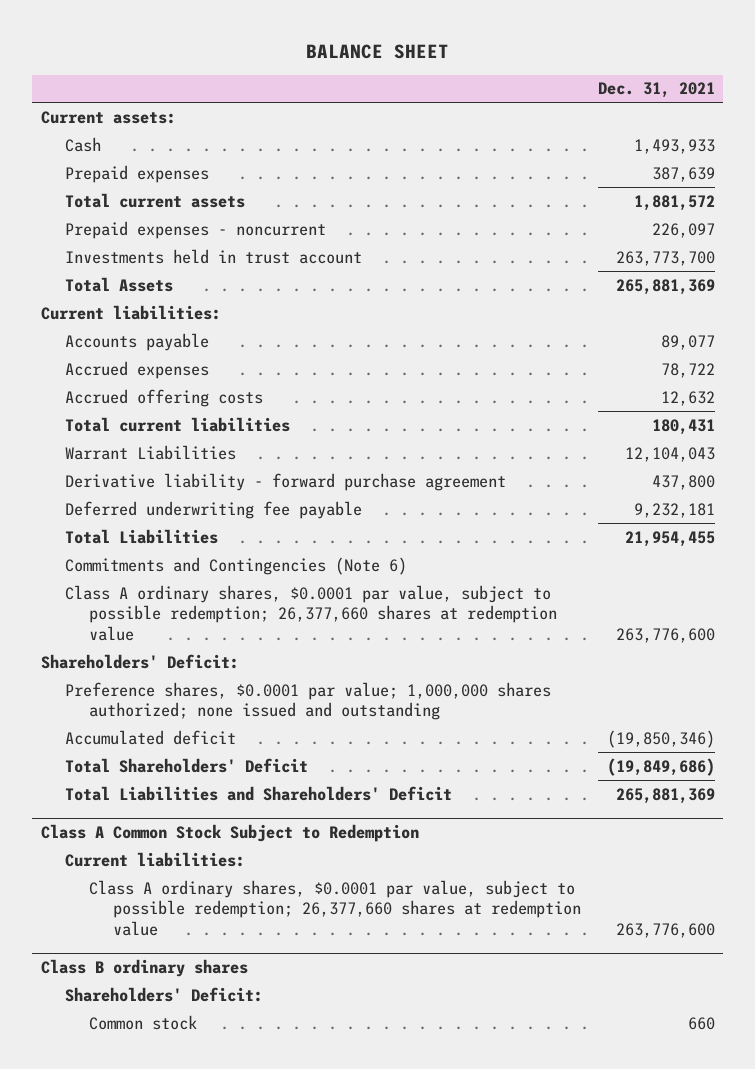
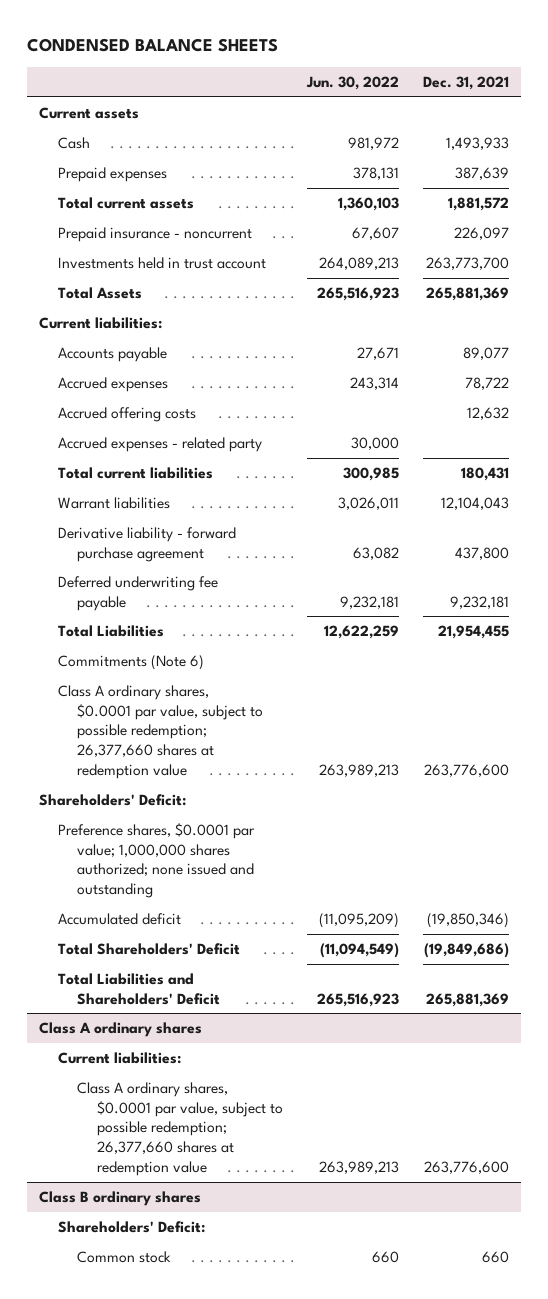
[305,43,449,59] BALANCE SHEET -> [26,38,278,53] CONDENSED BALANCE SHEETS
none -> [305,75,399,90] Jun. 30, 2022
[40,110,176,124] Current assets: -> [38,106,139,119] Current assets
[64,220,326,239] Prepaid expenses - noncurrent -> [58,226,253,242] Prepaid insurance - noncurrent
none -> [58,436,263,452] Accrued expenses - related party
[64,444,236,460] Warrant Liabilities -> [58,496,171,509] Warrant liabilities
[64,556,407,575] Commitments and Contingencies (Note 6) -> [58,654,205,670] Commitments (Note 6)
[40,823,419,842] Class A Common Stock Subject to Redemption -> none
none -> [38,1021,202,1037] Class A ordinary shares

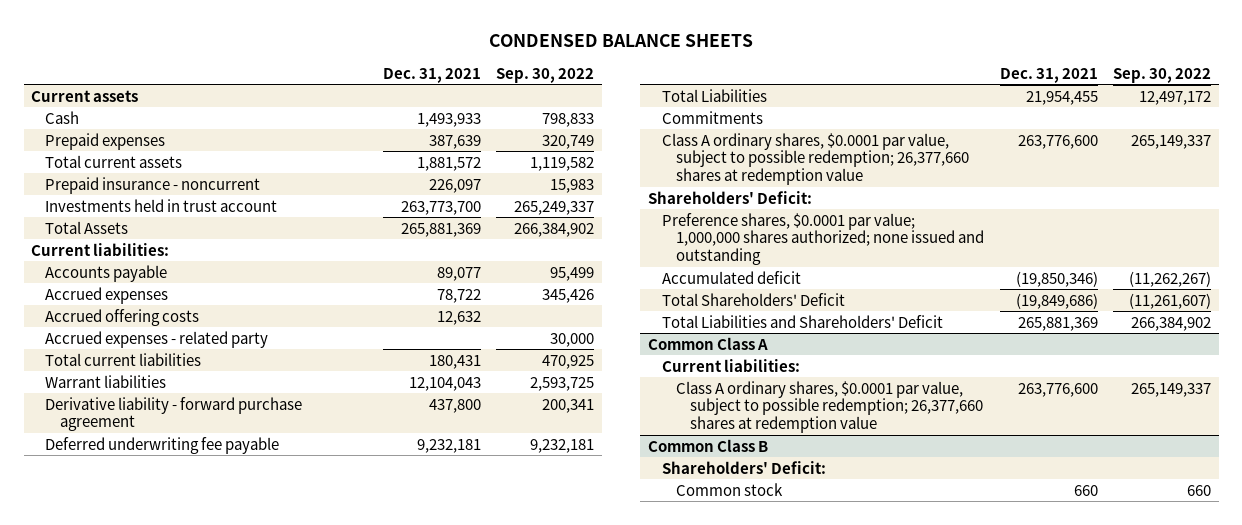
[305,75,399,90] Jun. 30, 2022 -> none
none -> [496,67,595,83] Sep. 30, 2022
[58,654,205,670] Commitments (Note 6) -> [662,110,764,124] Commitments
[38,1021,202,1037] Class A ordinary shares -> [647,336,768,350] Common Class A
[38,1190,201,1206] Class B ordinary shares -> [647,438,768,452] Common Class B

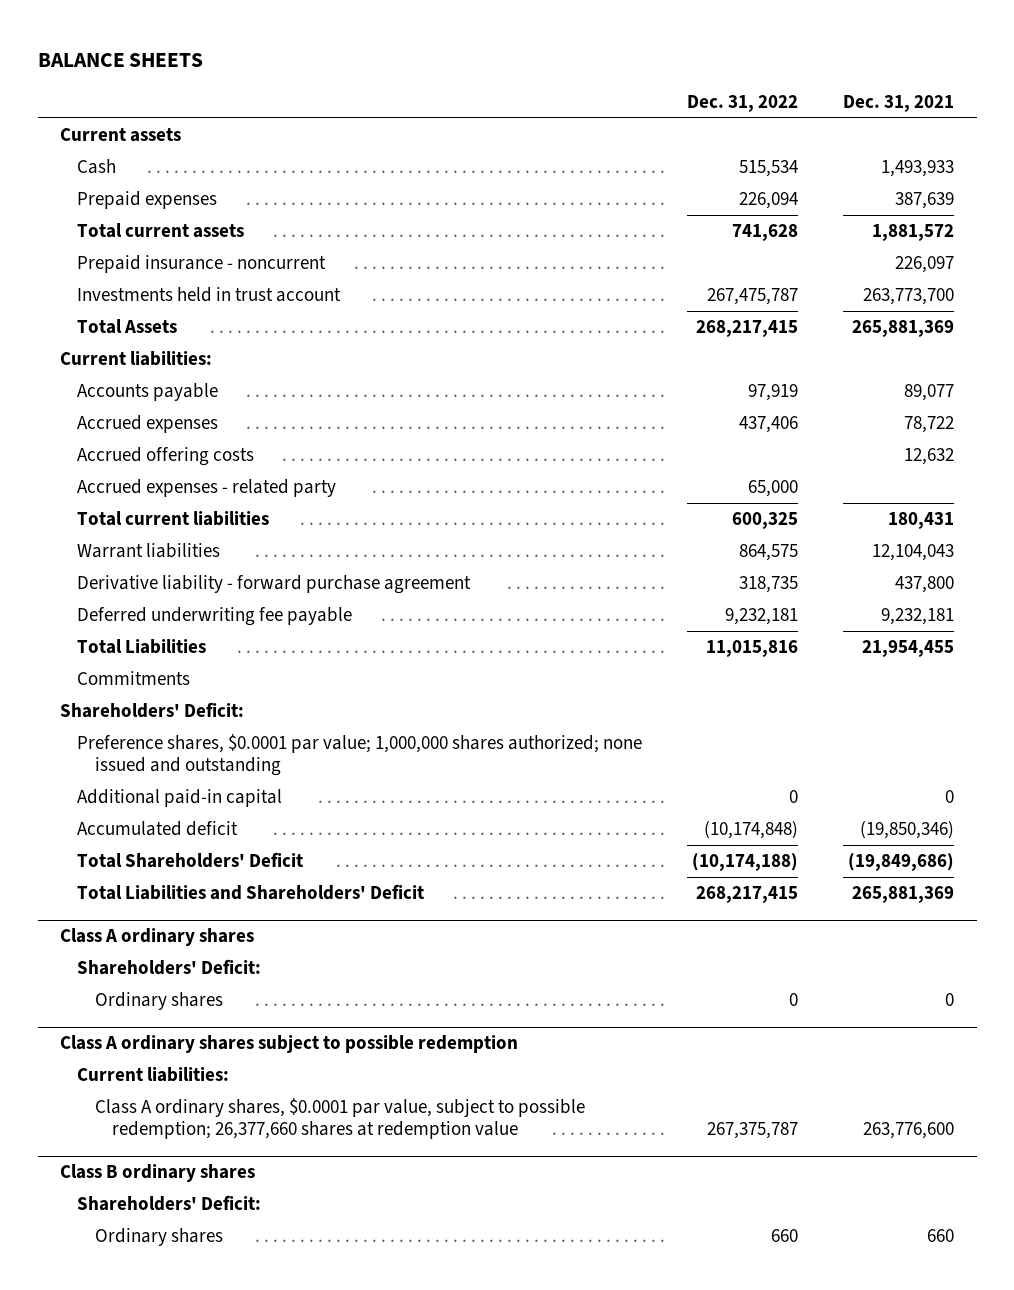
[489,34,754,48] CONDENSED BALANCE SHEETS -> [37,52,203,67] BALANCE SHEETS
[496,67,595,83] Sep. 30, 2022 -> none
none -> [687,94,799,112] Dec. 31, 2022
[662,132,970,186] Class A ordinary shares, $0.0001 par value, subject to possible redemption; 26,377,660 shares at redemption value -> none
none -> [77,789,283,808] Additional paid-in capital
[647,336,768,350] Common Class A -> [60,928,255,947] Class A ordinary shares
none -> [77,959,262,976] Shareholders' Deficit:
none -> [94,992,223,1011] Ordinary shares
none -> [60,1035,519,1054] Class A ordinary shares subject to possible redemption
[647,438,768,452] Common Class B -> [60,1164,256,1183] Class B ordinary shares
[676,482,784,496] Common stock -> [94,1228,223,1247] Ordinary shares

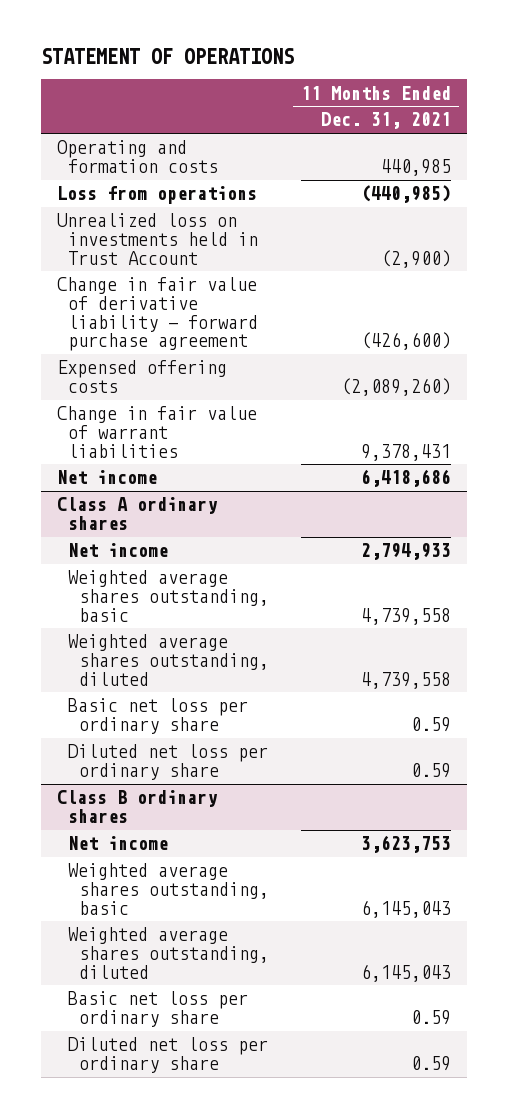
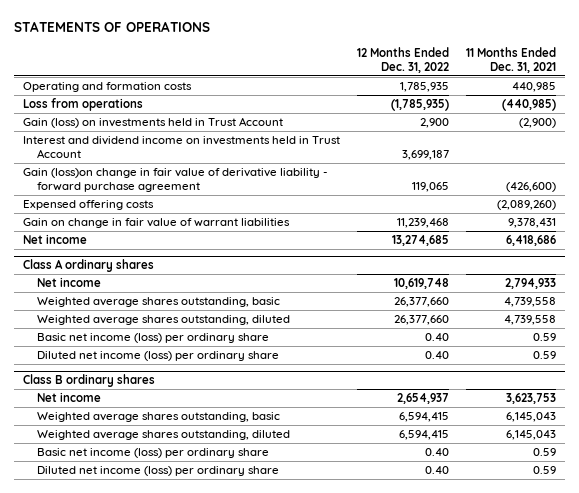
[41,48,295,65] STATEMENT OF OPERATIONS -> [14,21,211,33] STATEMENTS OF OPERATIONS
none -> [357,47,450,74] 12 Months Ended Dec. 31, 2022
[57,213,259,265] Unrealized loss on investments held in Trust Account -> [22,116,283,128] Gain (loss) on investments held in Trust Account
none -> [22,135,340,159] Interest and dividend income on investments held in Trust Account
[57,277,259,352] Change in fair value of derivative liability - forward purchase agreement -> [22,167,328,193] Gain (loss)on change in fair value of derivative liability - forward purchase agreement
[57,406,258,458] Change in fair value of warrant liabilities -> [22,217,290,228] Gain on change in fair value of warrant liabilities
[68,698,249,735] Basic net loss per ordinary share -> [37,332,270,343] Basic net income (loss) per ordinary share
[68,744,269,781] Diluted net loss per ordinary share -> [37,350,280,361] Diluted net income (loss) per ordinary share
[68,991,249,1028] Basic net loss per ordinary share -> [37,447,270,458] Basic net income (loss) per ordinary share
[68,1037,269,1074] Diluted net loss per ordinary share -> [37,465,280,476] Diluted net income (loss) per ordinary share

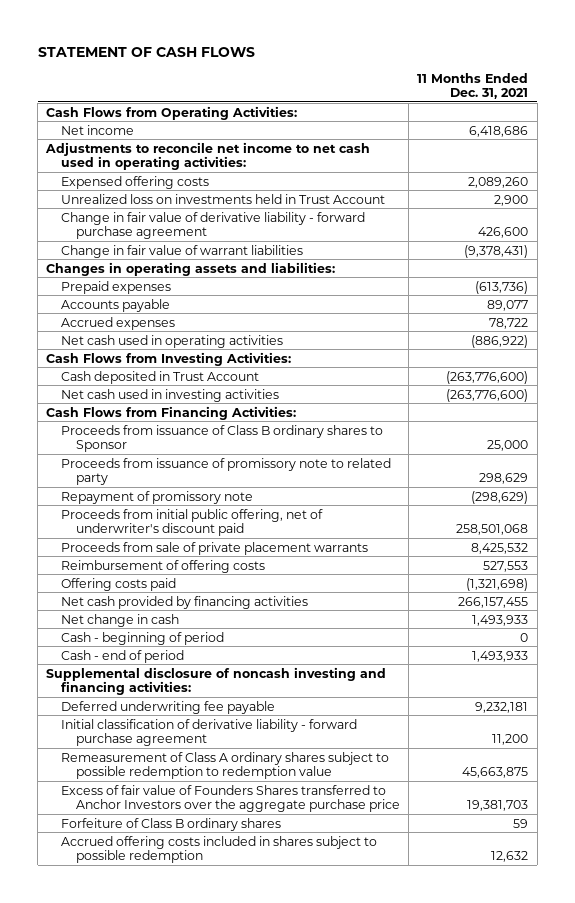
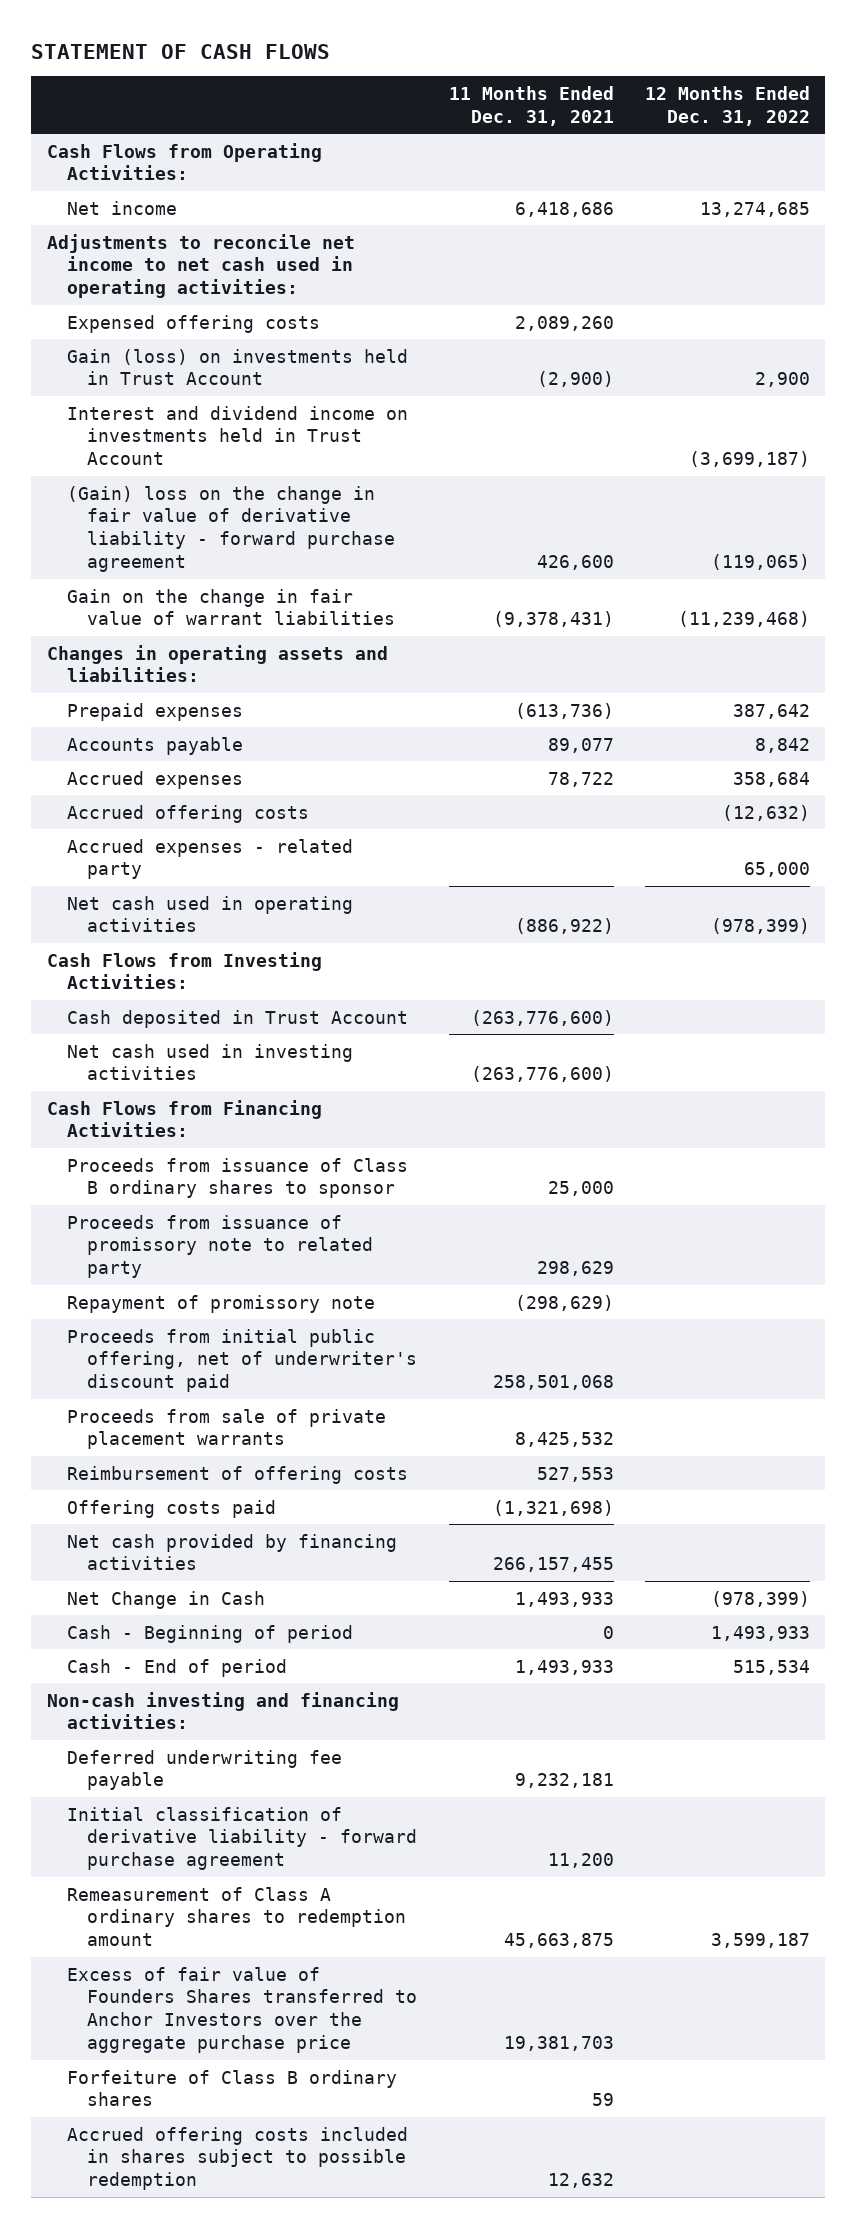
none -> [644,85,810,126] 12 Months Ended Dec. 31, 2022
[61,193,386,204] Unrealized loss on investments held in Trust Account -> [67,348,409,386] Gain (loss) on investments held in Trust Account
[494,194,529,206] 2,900 -> [536,371,614,388] (2,900)
none -> [67,405,409,466] Interest and dividend income on investments held in Trust Account
[61,211,366,239] Change in fair value of derivative liability - forward purchase agreement -> [67,485,396,573] (Gain) loss on the change in fair value of derivative liability - forward purchase agreement
[61,244,304,258] Change in fair value of warrant liabilities -> [67,588,396,626] Gain on the change in fair value of warrant liabilities
none -> [67,804,310,823] Accrued offering costs
none -> [67,838,354,880] Accrued expenses - related party
[61,424,384,452] Proceeds from issuance of Class B ordinary shares to Sponsor -> [67,1157,409,1199] Proceeds from issuance of Class B ordinary shares to sponsor
[61,613,180,627] Net change in cash -> [67,1590,266,1609] Net Change in Cash
[61,631,225,645] Cash - beginning of period -> [67,1624,354,1643] Cash - Beginning of period
[61,649,185,663] Cash - end of period -> [67,1658,288,1677] Cash - End of period
[46,666,387,695] Supplemental disclosure of noncash investing and financing activities: -> [46,1691,399,1730] Non-cash investing and financing activities:
[61,751,390,779] Remeasurement of Class A ordinary shares subject to possible redemption to redemption value -> [67,1886,407,1947] Remeasurement of Class A ordinary shares to redemption amount

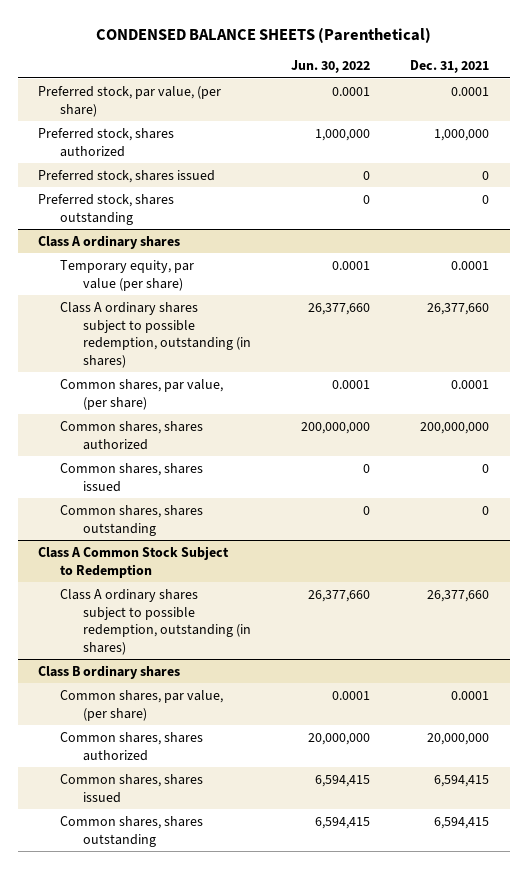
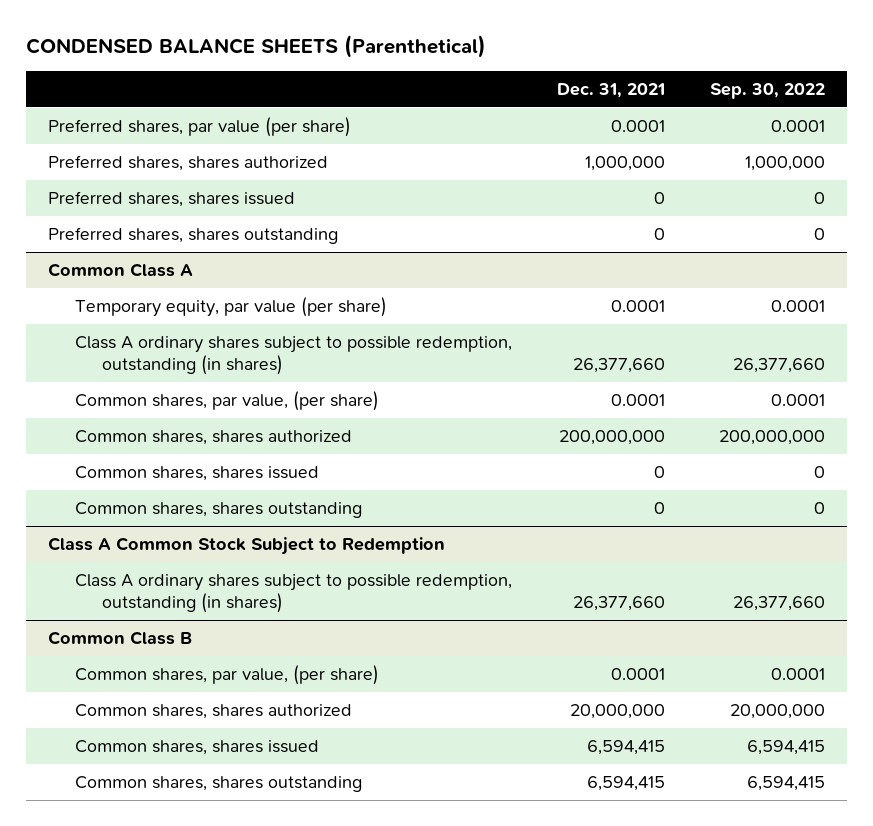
[291,60,371,74] Jun. 30, 2022 -> none
none -> [709,83,825,100] Sep. 30, 2022
[37,85,221,117] Preferred stock, par value, (per share) -> [48,116,352,137] Preferred shares, par value (per share)
[37,127,174,157] Preferred stock, shares authorized -> [48,154,329,171] Preferred shares, shares authorized
[37,169,215,183] Preferred stock, shares issued -> [48,190,296,207] Preferred shares, shares issued
[37,193,174,225] Preferred stock, shares outstanding -> [48,226,339,244] Preferred shares, shares outstanding
[37,234,180,249] Class A ordinary shares -> [48,262,194,277] Common Class A
[37,664,180,679] Class B ordinary shares -> [48,630,193,645] Common Class B

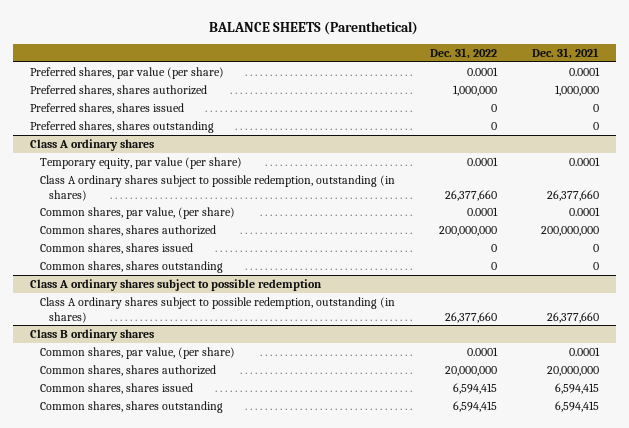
[25,35,486,59] CONDENSED BALANCE SHEETS (Parenthetical) -> [209,20,419,35] BALANCE SHEETS (Parenthetical)
[709,83,825,100] Sep. 30, 2022 -> none
none -> [429,48,497,60] Dec. 31, 2022
[48,262,194,277] Common Class A -> [30,139,155,152] Class A ordinary shares
[48,536,446,555] Class A Common Stock Subject to Redemption -> [30,279,323,292] Class A ordinary shares subject to possible redemption
[48,630,193,645] Common Class B -> [30,329,155,342] Class B ordinary shares

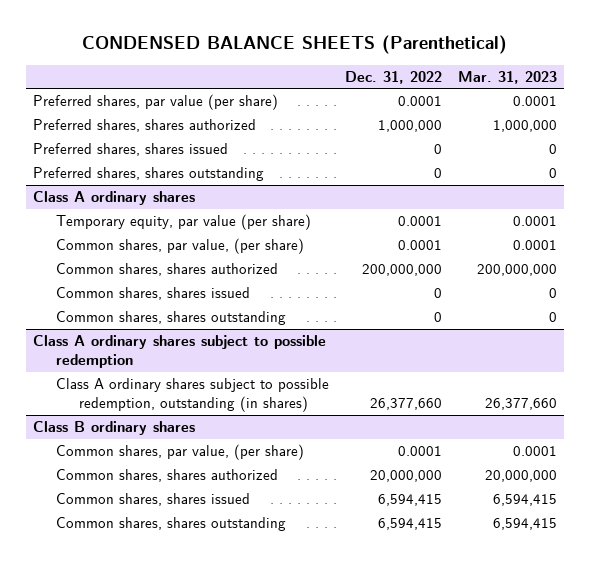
[209,20,419,35] BALANCE SHEETS (Parenthetical) -> [82,35,508,55] CONDENSED BALANCE SHEETS (Parenthetical)
[531,48,599,60] Dec. 31, 2021 -> none
none -> [457,70,557,84] Mar. 31, 2023
[39,175,395,201] Class A ordinary shares subject to possible redemption, outstanding (in shares) -> none

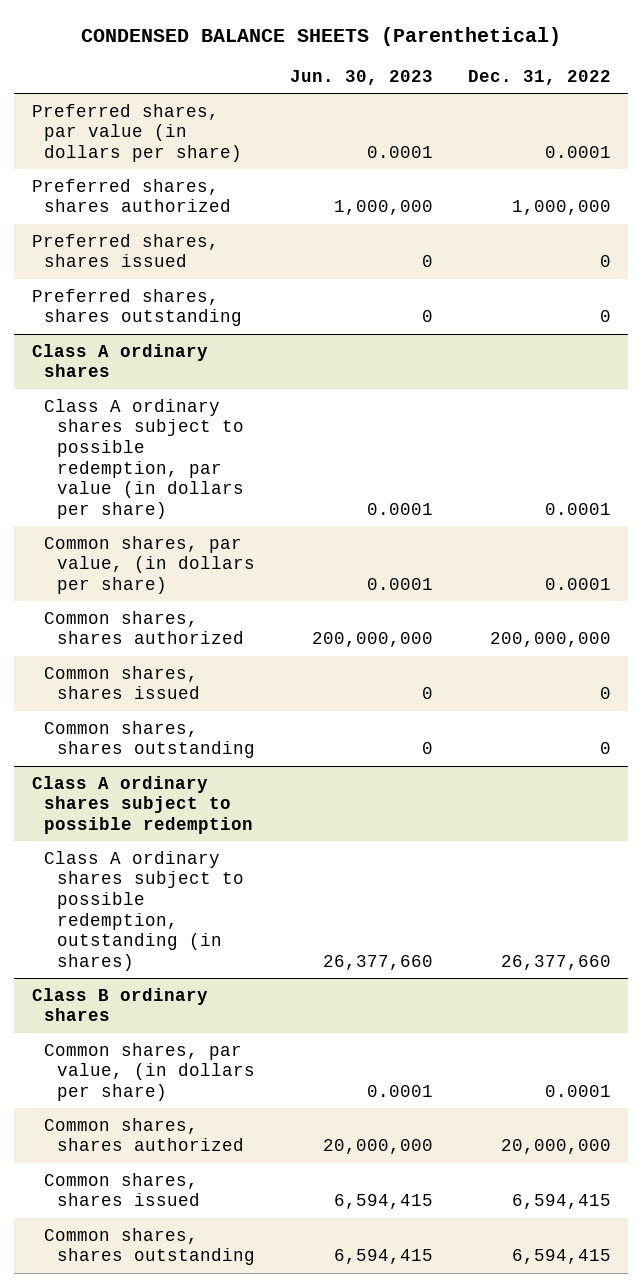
[457,70,557,84] Mar. 31, 2023 -> none
none -> [290,70,434,86] Jun. 30, 2023
[33,94,279,111] Preferred shares, par value (per share) -> [31,103,243,162] Preferred shares, par value (in dollars per share)
[56,214,312,231] Temporary equity, par value (per share) -> [44,398,245,519] Class A ordinary shares subject to possible redemption, par value (in dollars per share)
[56,238,305,255] Common shares, par value, (per share) -> [44,535,256,594] Common shares, par value, (in dollars per share)
[56,444,305,461] Common shares, par value, (per share) -> [44,1042,256,1101] Common shares, par value, (in dollars per share)

